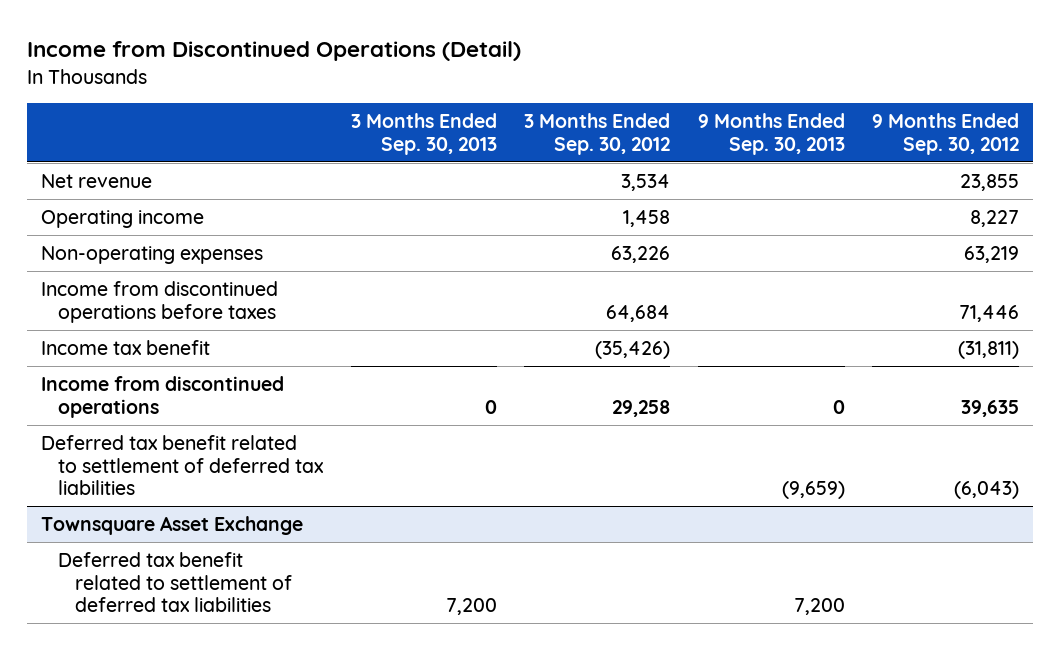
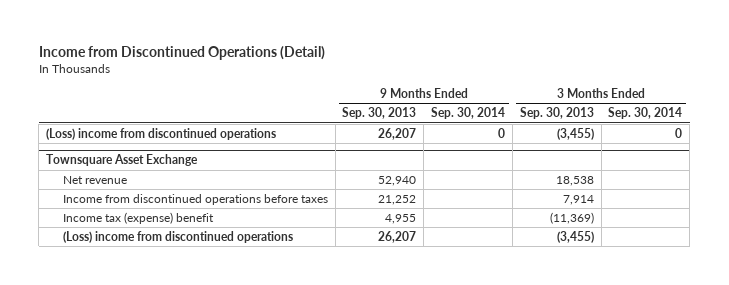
[524,112,671,155] 3 Months Ended Sep. 30, 2012 -> none
[872,112,1020,155] 9 Months Ended Sep. 30, 2012 -> none
none -> [431,107,506,120] Sep. 30, 2014
none -> [608,107,683,120] Sep. 30, 2014
[40,173,152,188] Net revenue -> none
[40,209,204,228] Operating income -> none
[40,245,263,264] Non-operating expenses -> none
[40,280,278,323] Income from discontinued operations before taxes -> none
[40,339,210,355] Income tax benefit -> none
[40,434,325,496] Deferred tax benefit related to settlement of deferred tax liabilities -> none
[40,375,284,418] Income from discontinued operations -> [46,127,277,140] (Loss) income from discontinued operations
[484,399,497,414] 0 -> [556,127,594,140] (3,455)
[832,399,845,414] 0 -> [378,127,417,140] 26,207
[58,551,293,613] Deferred tax benefit related to settlement of deferred tax liabilities -> none
none -> [62,175,127,184] Net revenue
none -> [62,193,328,205] Income from discontinued operations before taxes
none -> [62,211,214,224] Income tax (expense) benefit
none -> [62,230,293,243] (Loss) income from discontinued operations

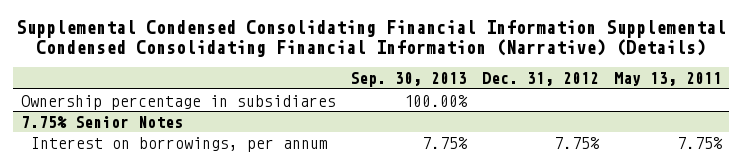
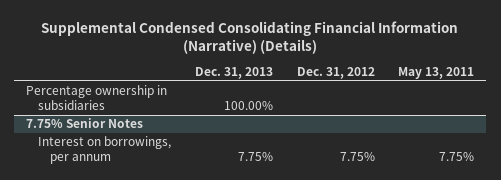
[16,19,727,58] Supplemental Condensed Consolidating Financial Information Supplemental Condensed Consolidating Financial Information (Narrative) (Details) -> [41,20,459,55] Supplemental Condensed Consolidating Financial Information (Narrative) (Details)
[350,72,468,88] Sep. 30, 2013 -> none
none -> [194,67,273,80] Dec. 31, 2013
[20,94,336,110] Ownership percentage in subsidiares -> [26,85,168,111] Percentage ownership in subsidiaries

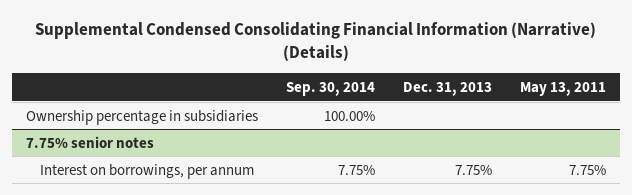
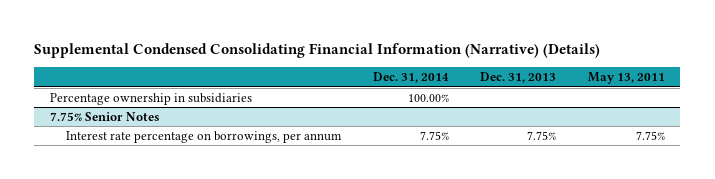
[286,81,376,96] Sep. 30, 2014 -> none
none -> [372,72,449,84] Dec. 31, 2014
[26,109,259,125] Ownership percentage in subsidiaries -> [50,92,253,105] Percentage ownership in subsidiaries
[26,135,155,148] 7.75% senior notes -> [50,111,161,121] 7.75% Senior Notes
[40,163,255,179] Interest on borrowings, per annum -> [66,130,343,143] Interest rate percentage on borrowings, per annum

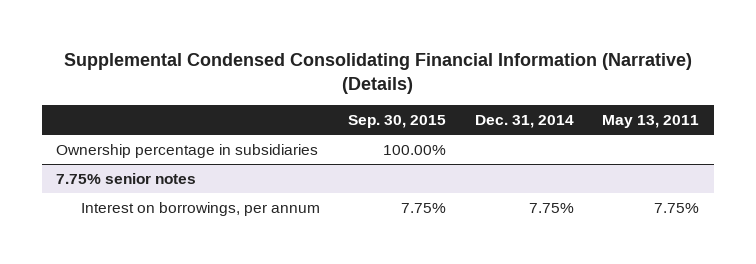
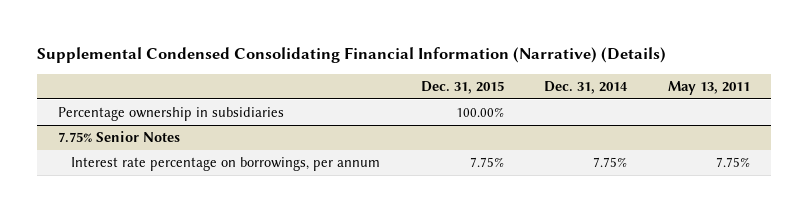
[348,115,447,129] Sep. 30, 2015 -> none
none -> [420,80,504,94] Dec. 31, 2015
[56,143,319,158] Ownership percentage in subsidiaries -> [57,107,284,122] Percentage ownership in subsidiaries
[56,172,197,184] 7.75% senior notes -> [57,131,180,144] 7.75% Senior Notes
[80,201,320,216] Interest on borrowings, per annum -> [70,157,380,172] Interest rate percentage on borrowings, per annum

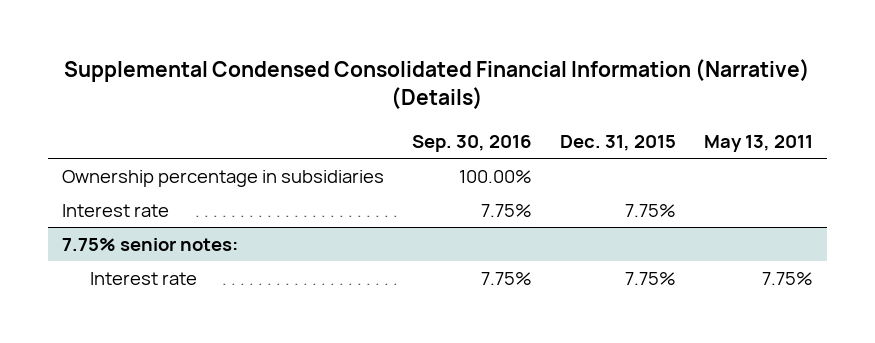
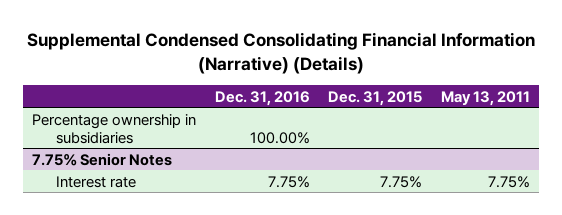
[64,58,811,110] Supplemental Condensed Consolidated Financial Information (Narrative) (Details) -> [27,32,536,74] Supplemental Condensed Consolidating Financial Information (Narrative) (Details)
[411,134,532,152] Sep. 30, 2016 -> none
none -> [214,90,310,106] Dec. 31, 2016
[62,203,170,217] Interest rate -> none
[62,169,385,187] Ownership percentage in subsidiaries -> [32,113,197,144] Percentage ownership in subsidiaries
[62,237,239,251] 7.75% senior notes: -> [32,152,173,166] 7.75% Senior Notes

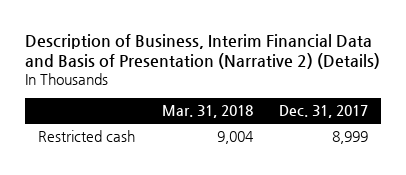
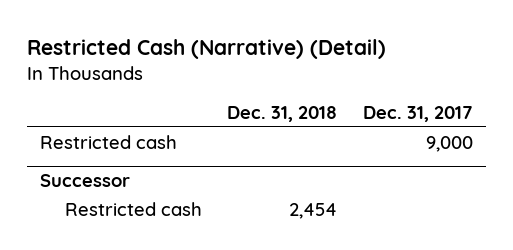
[24,33,380,70] Description of Business, Interim Financial Data and Basis of Presentation (Narrative 2) (Details) -> [26,39,386,60] Restricted Cash (Narrative) (Detail)
[161,105,253,119] Mar. 31, 2018 -> none
none -> [227,106,338,123] Dec. 31, 2018
[332,131,369,145] 8,999 -> [425,135,473,152] 9,000
none -> [39,174,130,188] Successor
none -> [64,201,202,216] Restricted cash

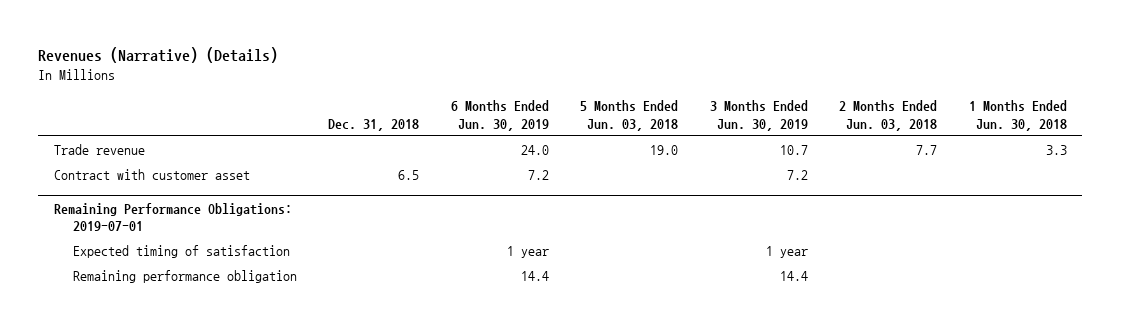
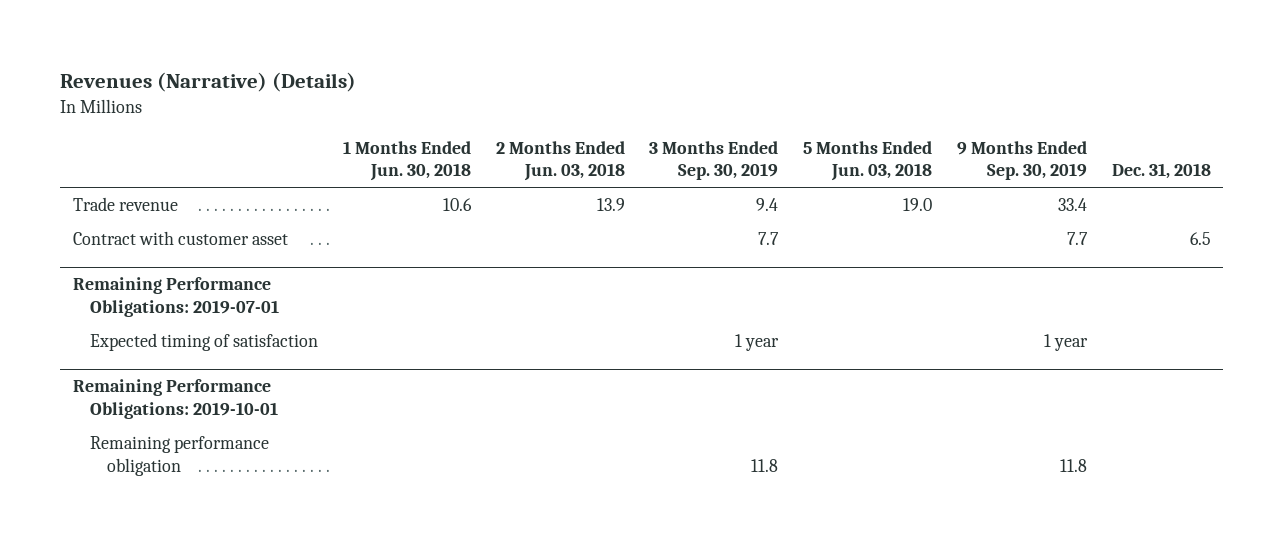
[450,100,549,131] 6 Months Ended Jun. 30, 2019 -> none
[709,100,808,131] 3 Months Ended Jun. 30, 2019 -> none
none -> [649,140,779,181] 3 Months Ended Sep. 30, 2019
none -> [957,140,1088,181] 9 Months Ended Sep. 30, 2019
[916,144,938,155] 7.7 -> [596,198,625,212] 13.9
[1045,144,1067,155] 3.3 -> [442,198,472,212] 10.6
[73,269,298,283] Remaining performance obligation -> none
none -> [72,379,278,420] Remaining Performance Obligations: 2019-10-01
none -> [89,436,269,476] Remaining performance obligation

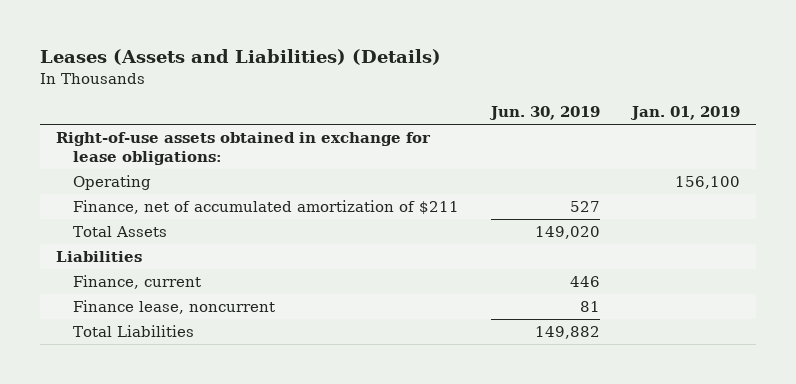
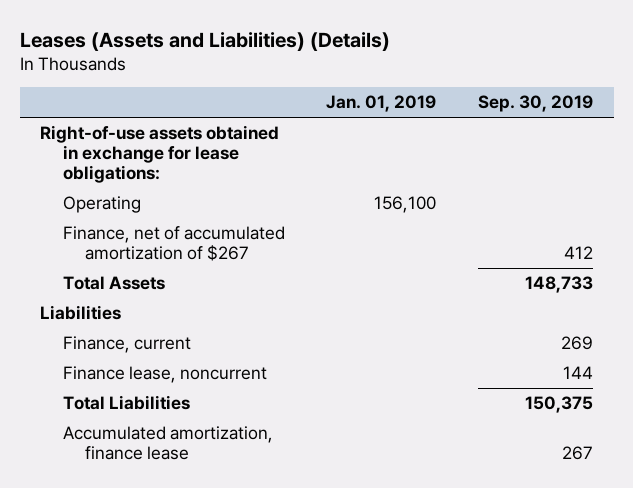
[488,105,600,120] Jun. 30, 2019 -> none
none -> [477,95,593,113] Sep. 30, 2019
[72,200,459,215] Finance, net of accumulated amortization of $211 -> [62,225,285,262] Finance, net of accumulated amortization of $267
none -> [62,425,273,461] Accumulated amortization, finance lease

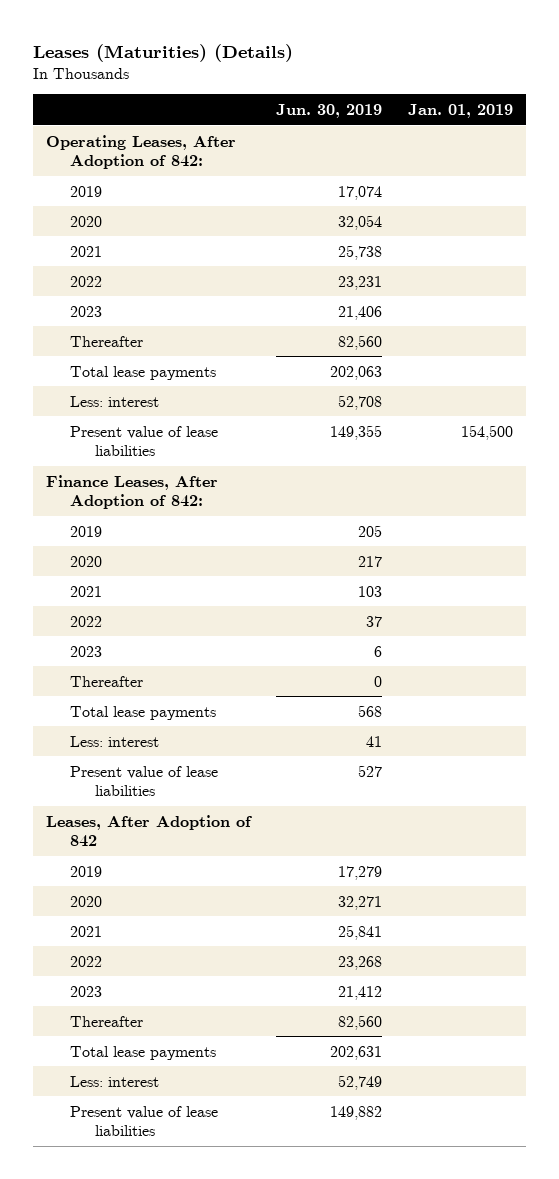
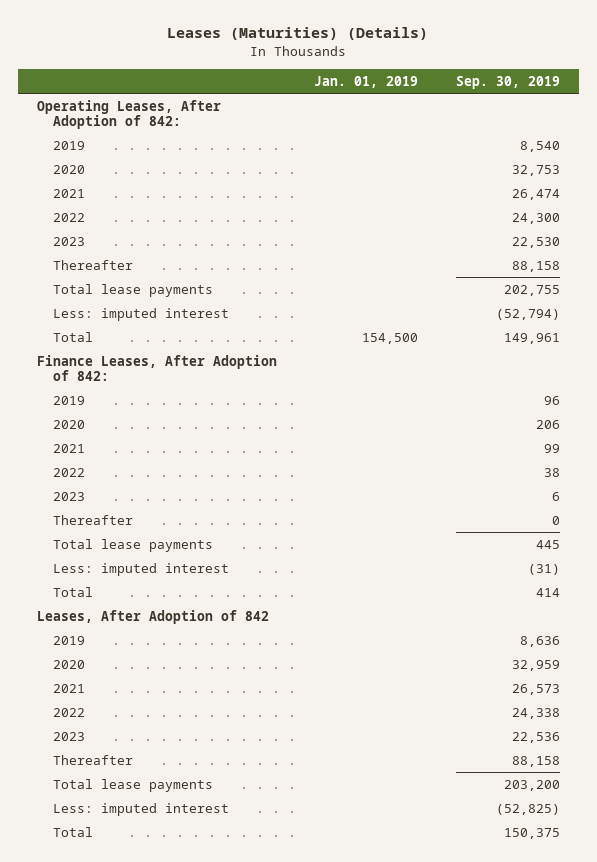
[276,103,383,118] Jun. 30, 2019 -> none
none -> [456,75,561,89] Sep. 30, 2019
[70,395,160,407] Less: interest -> [52,307,229,321] Less: imputed interest
[70,425,219,457] Present value of lease liabilities -> [52,331,93,342] Total
[70,735,160,747] Less: interest -> [52,562,229,576] Less: imputed interest
[70,765,219,797] Present value of lease liabilities -> [52,586,93,597] Total
[70,1075,160,1087] Less: interest -> [52,802,229,816] Less: imputed interest
[70,1105,219,1137] Present value of lease liabilities -> [52,826,93,837] Total

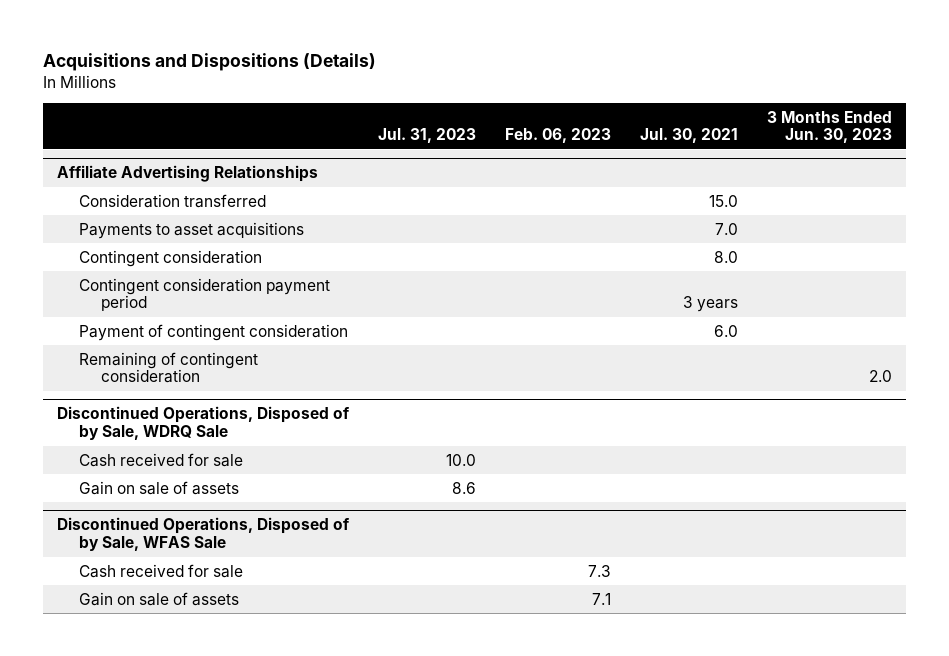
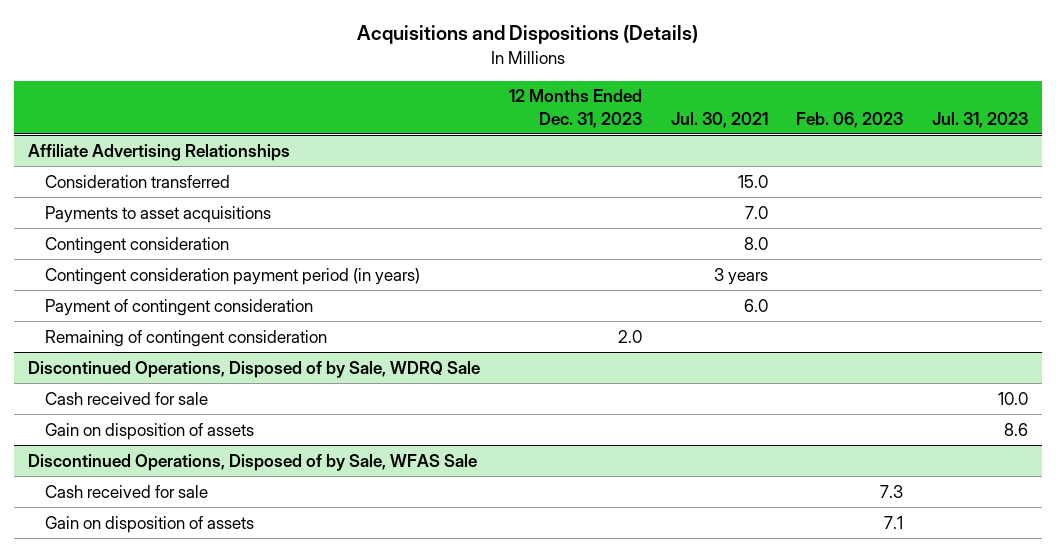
[766,110,892,144] 3 Months Ended Jun. 30, 2023 -> none
none -> [508,89,642,128] 12 Months Ended Dec. 31, 2023
[78,277,330,312] Contingent consideration payment period -> [44,267,420,285] Contingent consideration payment period (in years)
[78,480,239,495] Gain on sale of assets -> [44,422,254,440] Gain on disposition of assets
[78,591,239,606] Gain on sale of assets -> [44,515,254,533] Gain on disposition of assets

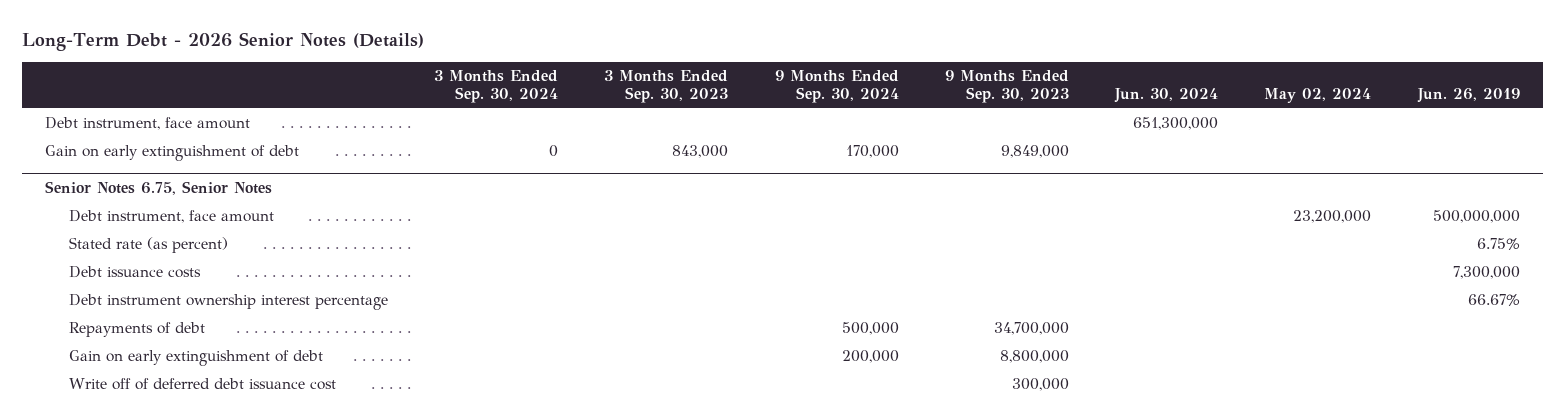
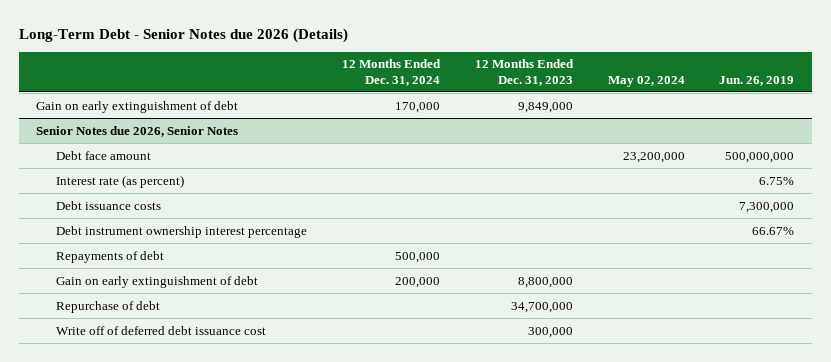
[22,32,425,52] Long-Term Debt - 2026 Senior Notes (Details) -> [18,27,348,43] Long-Term Debt - Senior Notes due 2026 (Details)
[434,70,559,104] 3 Months Ended Sep. 30, 2024 -> none
[604,70,729,104] 3 Months Ended Sep. 30, 2023 -> none
[774,70,899,104] 9 Months Ended Sep. 30, 2024 -> none
[944,70,1069,104] 9 Months Ended Sep. 30, 2023 -> none
[1114,88,1219,104] Jun. 30, 2024 -> none
none -> [342,59,442,86] 12 Months Ended Dec. 31, 2024
none -> [474,59,574,86] 12 Months Ended Dec. 31, 2023
[45,117,251,131] Debt instrument, face amount -> none
[45,181,273,196] Senior Notes 6.75, Senior Notes -> [36,125,239,137] Senior Notes due 2026, Senior Notes
[68,210,274,224] Debt instrument, face amount -> [56,150,152,160] Debt face amount
[68,237,228,254] Stated rate (as percent) -> [56,174,185,188] Interest rate (as percent)
none -> [56,300,161,313] Repurchase of debt

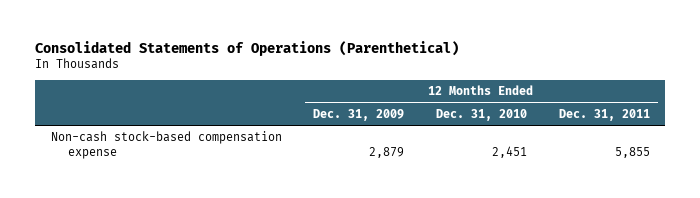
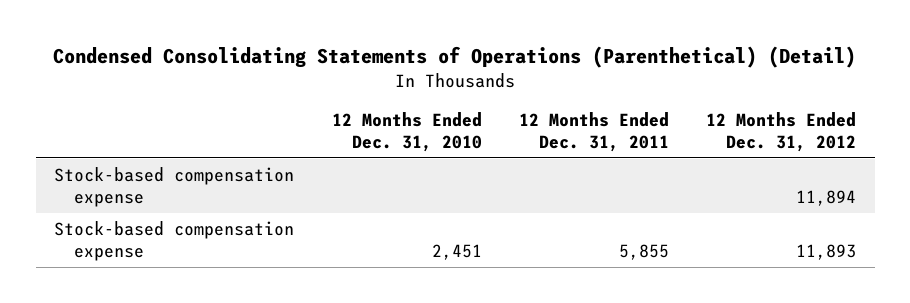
[34,40,459,56] Consolidated Statements of Operations (Parenthetical) -> [53,45,857,68] Condensed Consolidating Statements of Operations (Parenthetical) (Detail)
[313,108,405,121] Dec. 31, 2009 -> none
none -> [705,111,856,153] 12 Months Ended Dec. 31, 2012
none -> [54,166,295,208] Stock-based compensation expense
[50,131,282,159] Non-cash stock-based compensation expense -> [54,220,295,262] Stock-based compensation expense

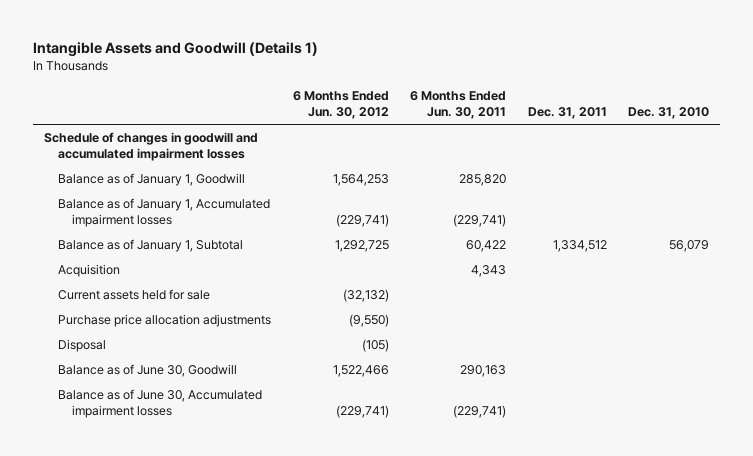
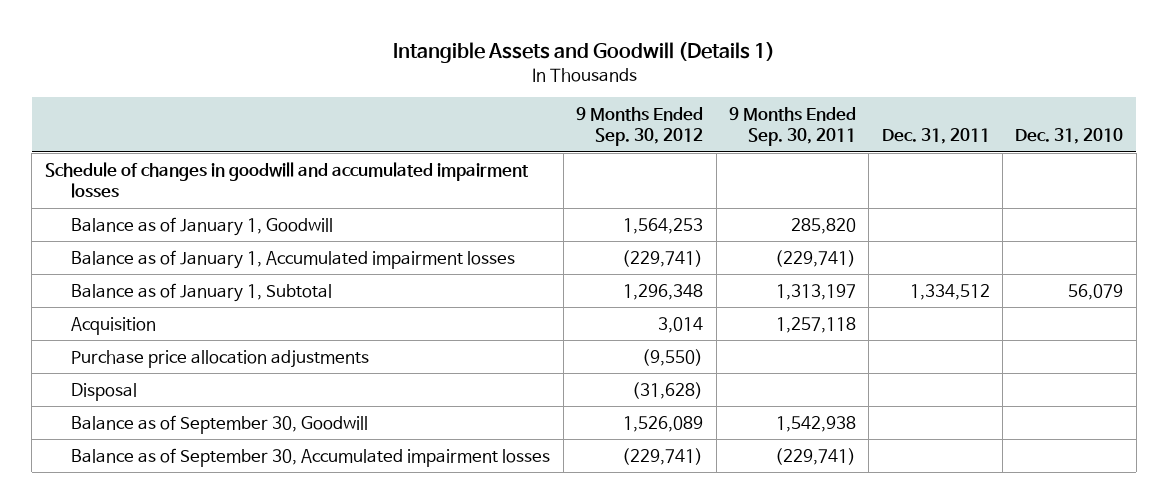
[292,91,389,120] 6 Months Ended Jun. 30, 2012 -> none
[410,91,507,120] 6 Months Ended Jun. 30, 2011 -> none
none -> [576,107,704,147] 9 Months Ended Sep. 30, 2012
none -> [728,107,856,147] 9 Months Ended Sep. 30, 2011
[58,289,211,301] Current assets held for sale -> none
[58,364,238,378] Balance as of June 30, Goodwill -> [71,414,369,434] Balance as of September 30, Goodwill
[58,389,263,419] Balance as of June 30, Accumulated impairment losses -> [71,447,551,467] Balance as of September 30, Accumulated impairment losses

